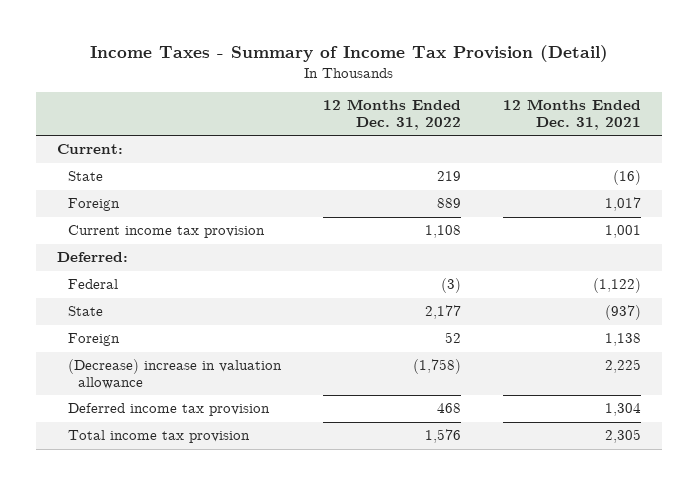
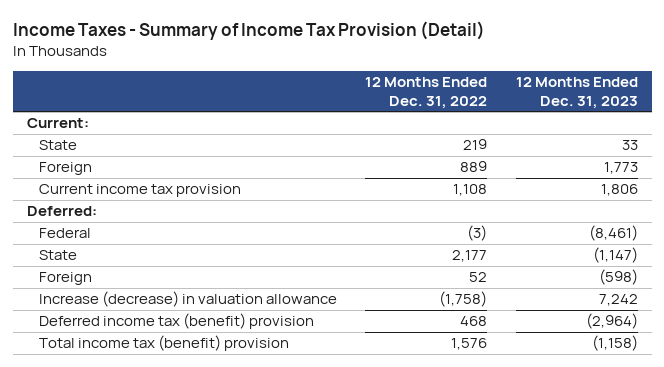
[502,99,641,130] 12 Months Ended Dec. 31, 2021 -> none
none -> [515,77,638,109] 12 Months Ended Dec. 31, 2023
[67,359,282,389] (Decrease) increase in valuation allowance -> [39,291,338,308] Increase (decrease) in valuation allowance
[67,403,270,417] Deferred income tax provision -> [39,313,315,330] Deferred income tax (benefit) provision
[67,430,250,444] Total income tax provision -> [39,335,290,352] Total income tax (benefit) provision

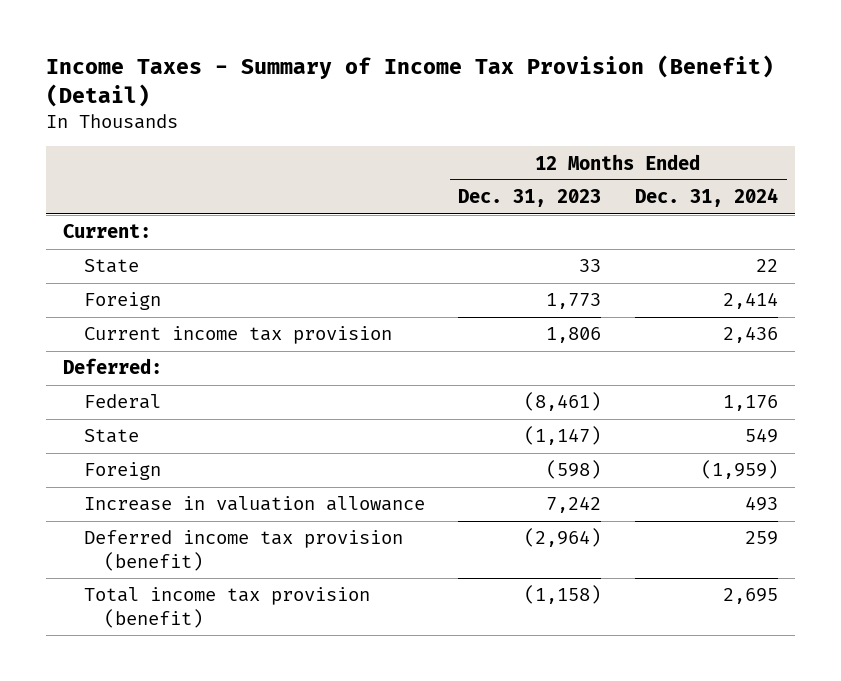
[12,20,485,40] Income Taxes - Summary of Income Tax Provision (Detail) -> [45,55,774,108] Income Taxes - Summary of Income Tax Provision (Benefit) (Detail)
[365,77,488,109] 12 Months Ended Dec. 31, 2022 -> none
none -> [635,188,779,208] Dec. 31, 2024
[39,291,338,308] Increase (decrease) in valuation allowance -> [83,496,425,512] Increase in valuation allowance
[39,313,315,330] Deferred income tax (benefit) provision -> [83,530,403,571] Deferred income tax provision (benefit)
[39,335,290,352] Total income tax (benefit) provision -> [83,587,370,628] Total income tax provision (benefit)

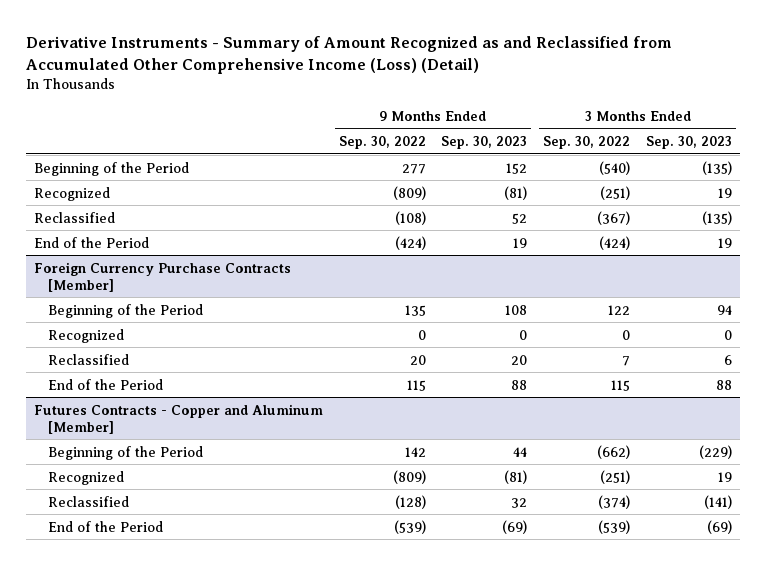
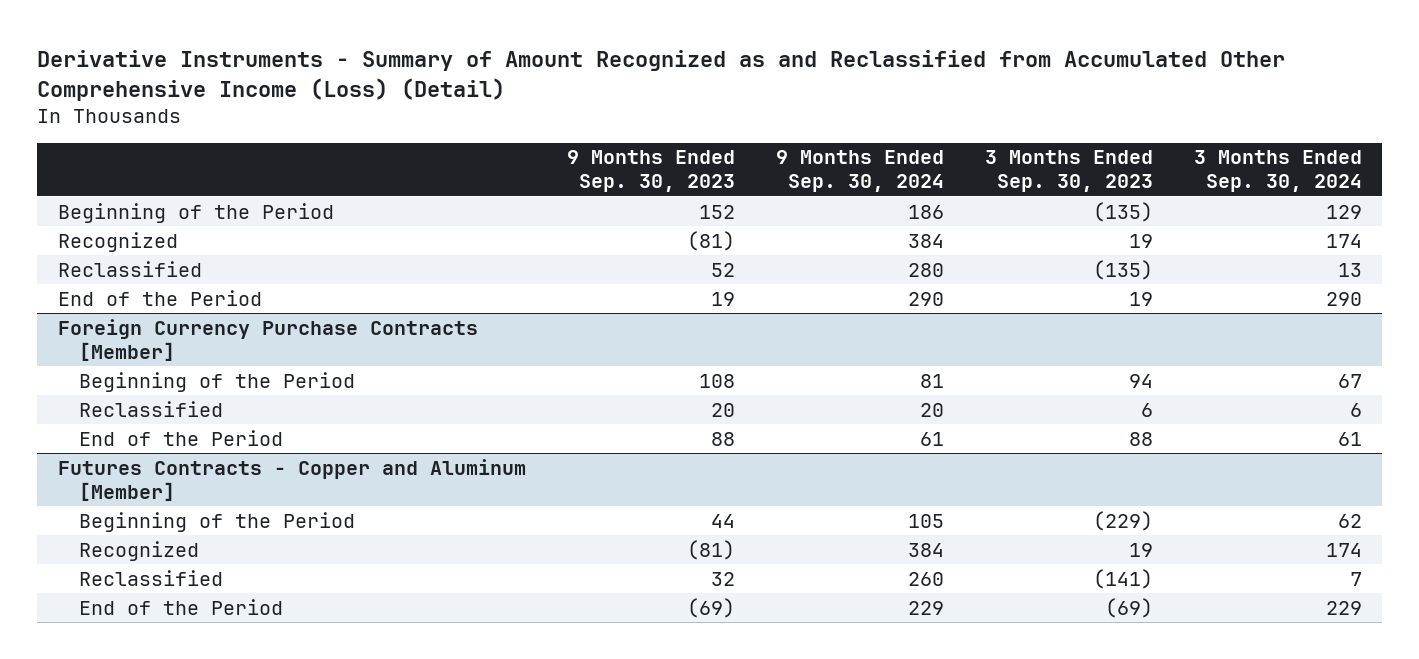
[338,136,426,150] Sep. 30, 2022 -> none
[543,136,631,150] Sep. 30, 2022 -> none
none -> [775,150,944,193] 9 Months Ended Sep. 30, 2024
none -> [1193,150,1362,193] 3 Months Ended Sep. 30, 2024
[48,328,125,343] Recognized -> none

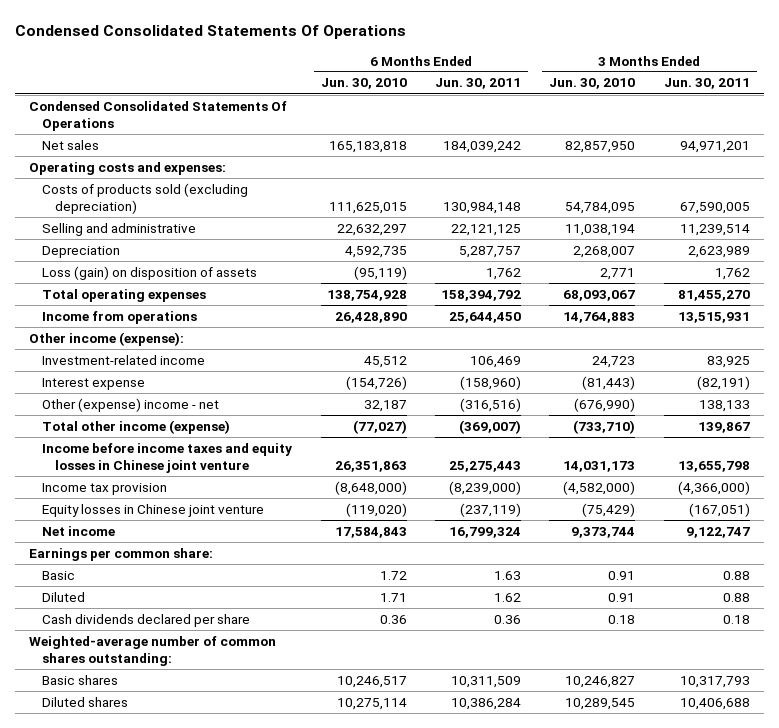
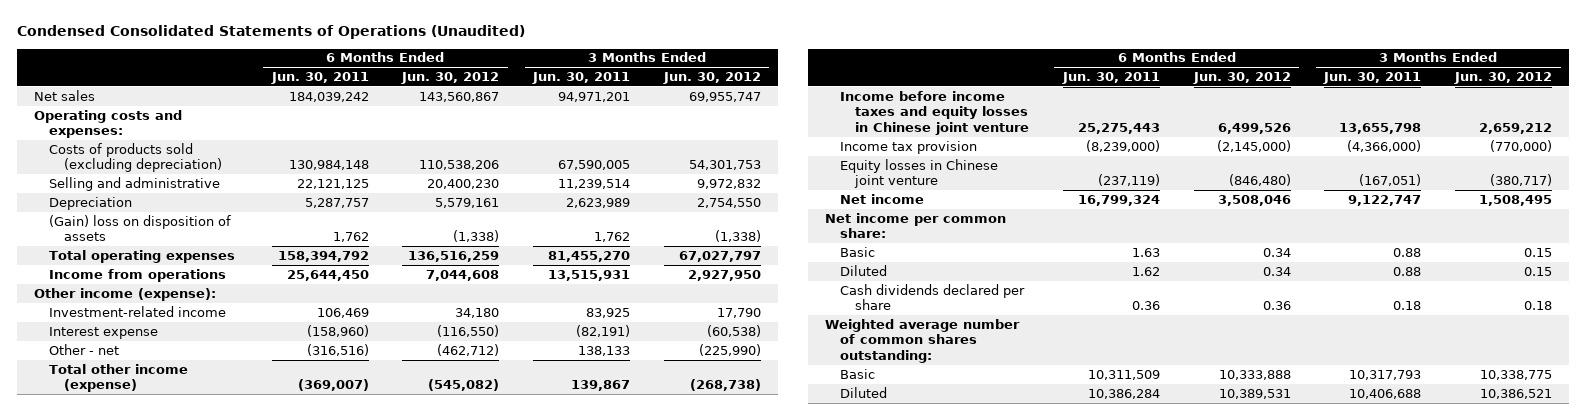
[15,25,407,40] Condensed Consolidated Statements Of Operations -> [17,25,526,40] Condensed Consolidated Statements of Operations (Unaudited)
[320,78,407,90] Jun. 30, 2010 -> none
[549,78,636,90] Jun. 30, 2010 -> none
none -> [401,72,500,85] Jun. 30, 2012
none -> [662,72,761,85] Jun. 30, 2012
[29,100,288,132] Condensed Consolidated Statements Of Operations -> none
[42,265,258,280] Loss (gain) on disposition of assets -> [48,214,231,242] (Gain) loss on disposition of assets
[42,397,220,412] Other (expense) income - net -> [48,343,119,355] Other - net
[29,547,214,561] Earnings per common share: -> [825,212,1007,239] Net income per common share:
[29,635,277,667] Weighted-average number of common shares outstanding: -> [825,318,1021,364] Weighted average number of common shares outstanding:
[42,674,119,685] Basic shares -> [840,368,876,379] Basic
[42,696,129,707] Diluted shares -> [840,386,888,398] Diluted

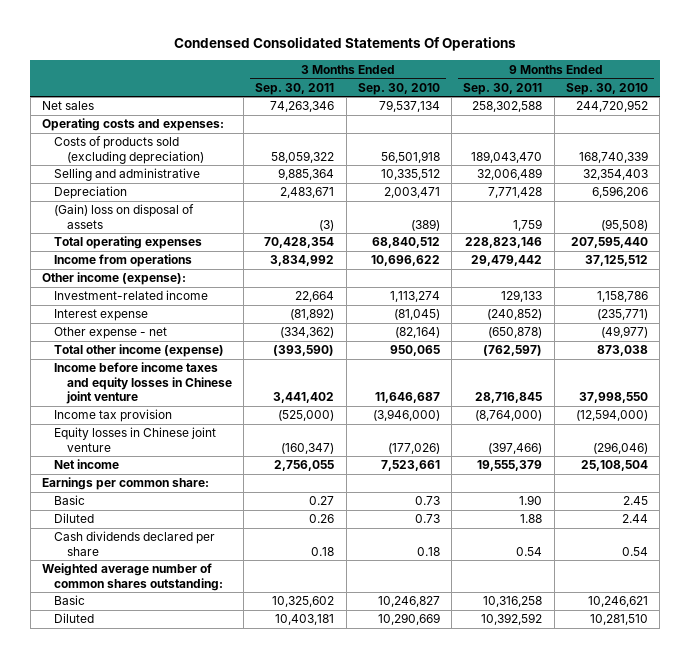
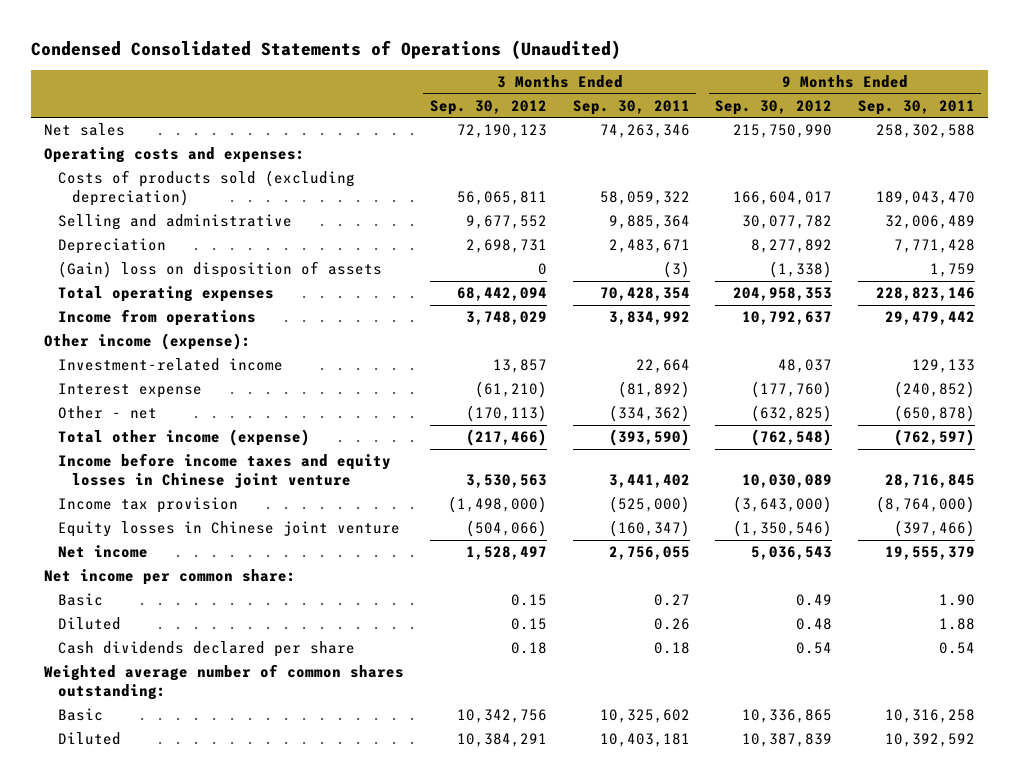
[173,37,516,52] Condensed Consolidated Statements Of Operations -> [31,40,622,60] Condensed Consolidated Statements of Operations (Unaudited)
[357,82,440,95] Sep. 30, 2010 -> none
[565,82,648,95] Sep. 30, 2010 -> none
none -> [429,99,547,115] Sep. 30, 2012
none -> [715,99,833,115] Sep. 30, 2012
[54,204,195,229] (Gain) loss on disposal of assets -> [58,261,383,279] (Gain) loss on disposition of assets
[54,327,168,340] Other expense - net -> [58,406,158,420] Other - net
[41,477,209,491] Earnings per common share: -> [44,569,297,586] Net income per common share:

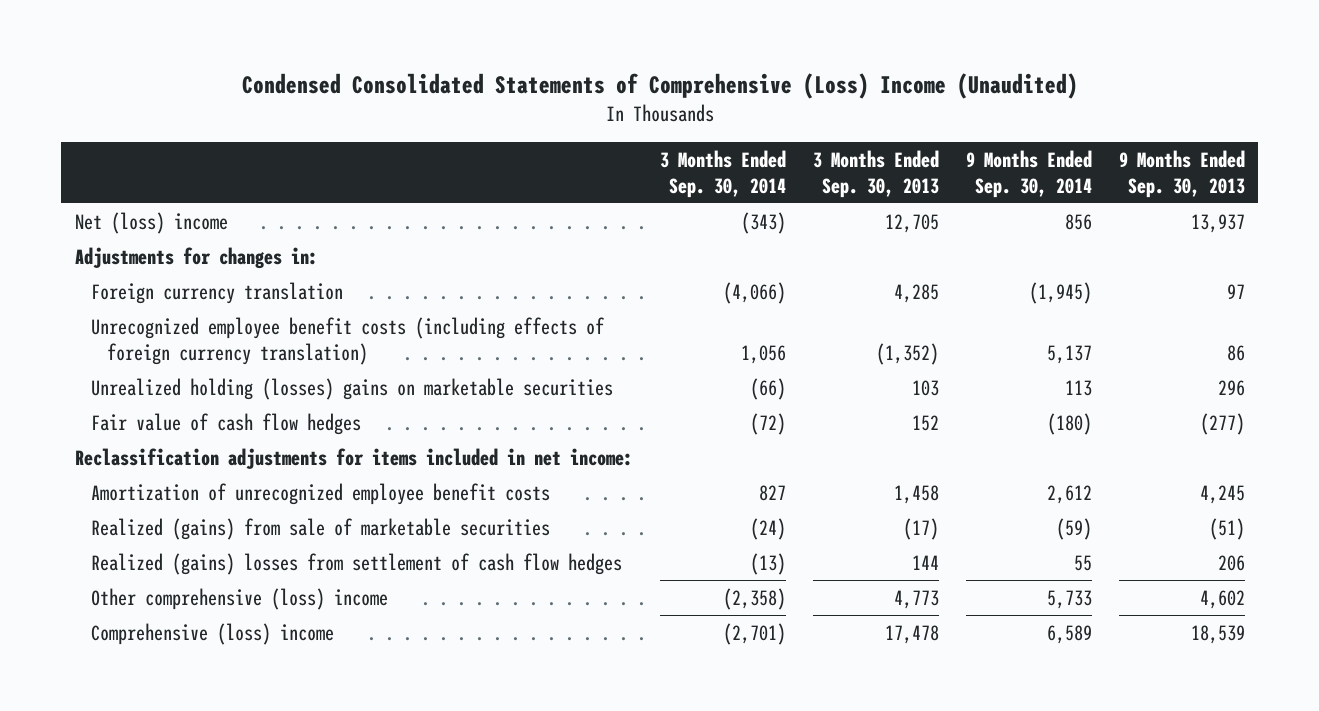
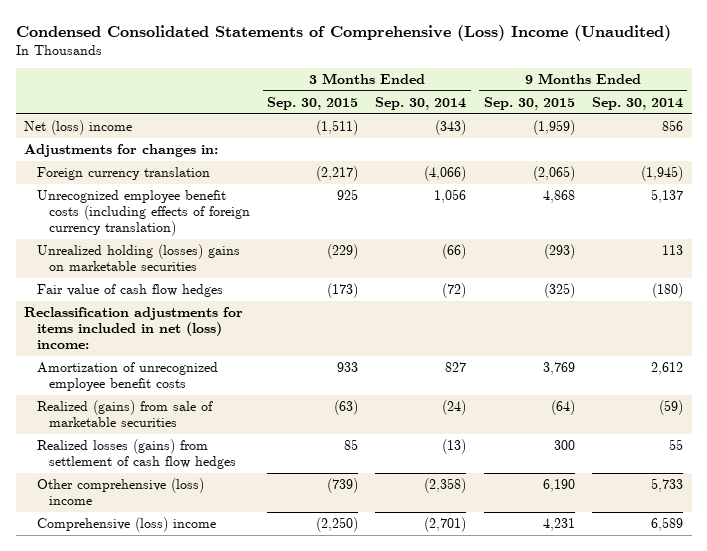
[812,149,939,198] 3 Months Ended Sep. 30, 2013 -> none
[1118,149,1245,198] 9 Months Ended Sep. 30, 2013 -> none
none -> [267,97,359,111] Sep. 30, 2015
none -> [483,97,575,111] Sep. 30, 2015
[74,447,633,469] Reclassification adjustments for items included in net income: -> [24,307,244,349] Reclassification adjustments for items included in net (loss) income:
[91,552,623,575] Realized (gains) losses from settlement of cash flow hedges -> [36,439,236,469] Realized losses (gains) from settlement of cash flow hedges

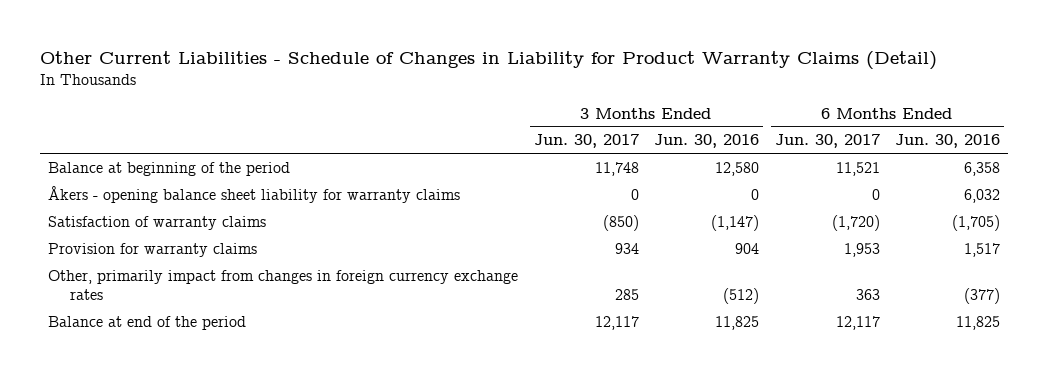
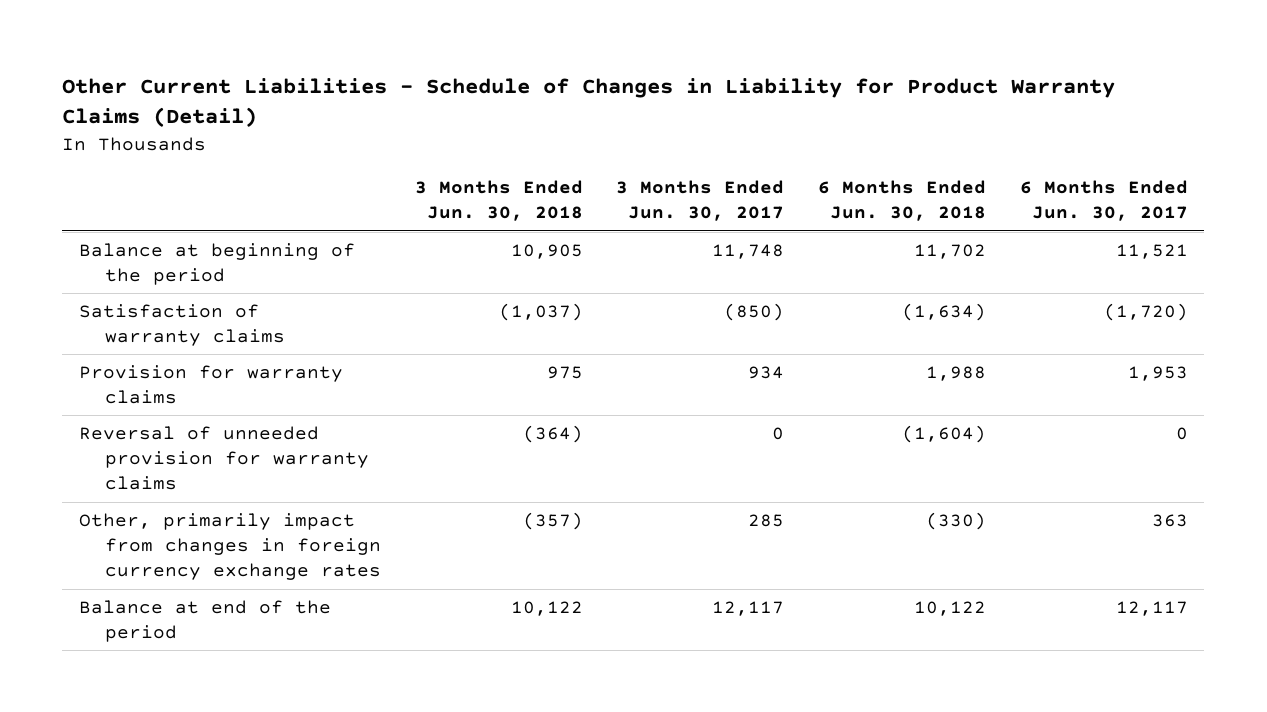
[654,134,760,149] Jun. 30, 2016 -> none
[895,134,1001,149] Jun. 30, 2016 -> none
none -> [414,180,583,222] 3 Months Ended Jun. 30, 2018
none -> [818,180,987,222] 6 Months Ended Jun. 30, 2018
[47,185,460,203] Åkers - opening balance sheet liability for warranty claims -> none
none -> [78,425,370,491] Reversal of unneeded provision for warranty claims

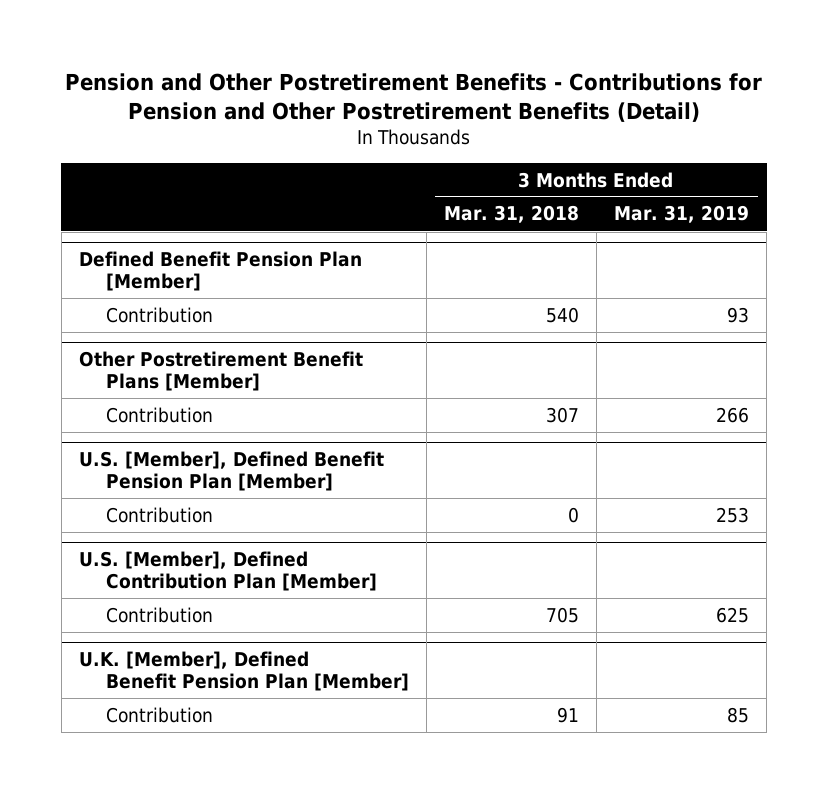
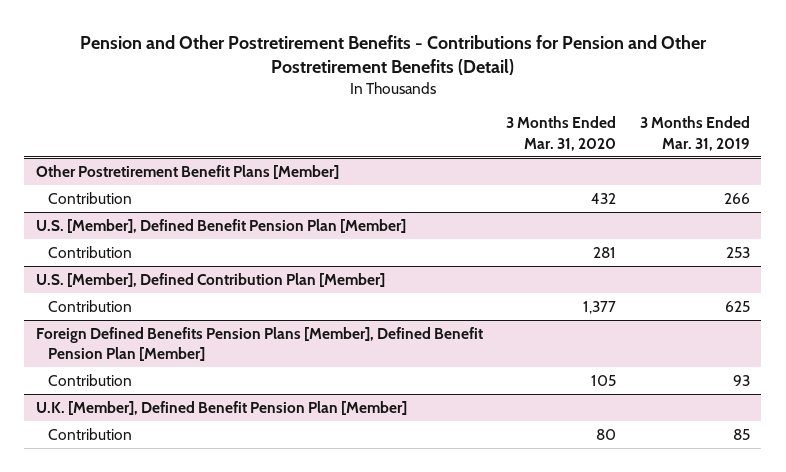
[443,205,579,224] Mar. 31, 2018 -> none
none -> [506,116,617,151] 3 Months Ended Mar. 31, 2020
[78,251,362,291] Defined Benefit Pension Plan [Member] -> none
[105,306,213,323] Contribution -> none
none -> [36,326,484,362] Foreign Defined Benefits Pension Plans [Member], Defined Benefit Pension Plan [Member]
none -> [48,373,133,386] Contribution

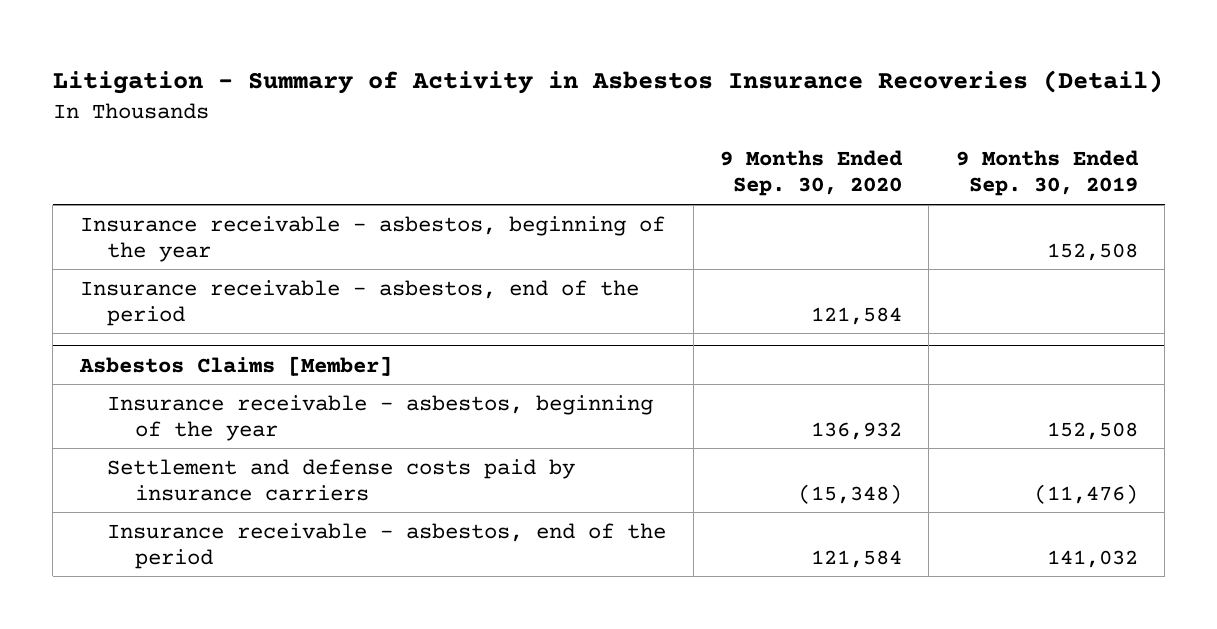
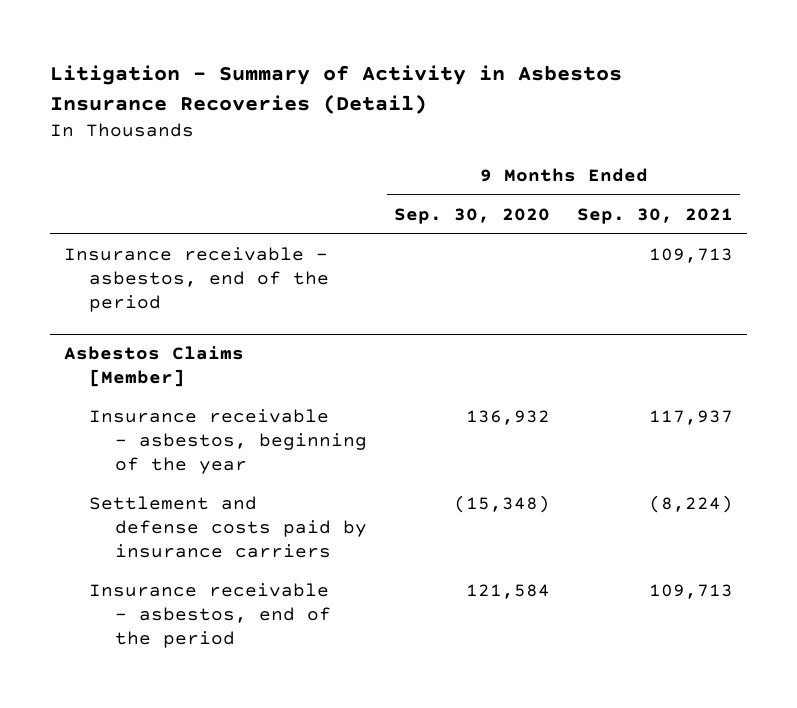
[955,150,1139,197] 9 Months Ended Sep. 30, 2019 -> none
none -> [577,207,734,224] Sep. 30, 2021
[79,279,639,326] Insurance receivable - asbestos, end of the period -> none
[79,215,665,262] Insurance receivable - asbestos, beginning of the year -> [63,247,330,313] Insurance receivable - asbestos, end of the period

